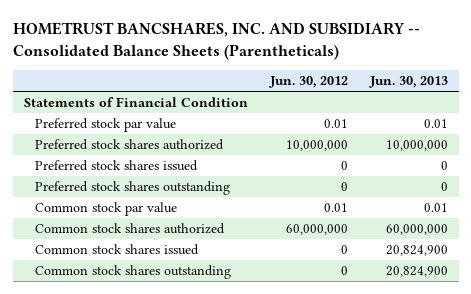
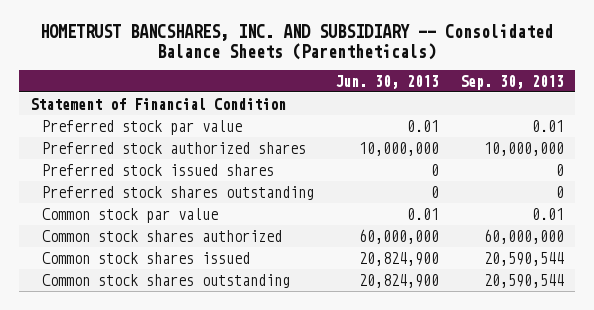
[268,76,348,89] Jun. 30, 2012 -> none
none -> [460,74,565,90] Sep. 30, 2013
[23,97,248,108] Statements of Financial Condition -> [29,97,286,110] Statement of Financial Condition
[34,139,224,151] Preferred stock shares authorized -> [42,141,307,154] Preferred stock authorized shares
[34,160,198,172] Preferred stock shares issued -> [42,163,275,176] Preferred stock issued shares

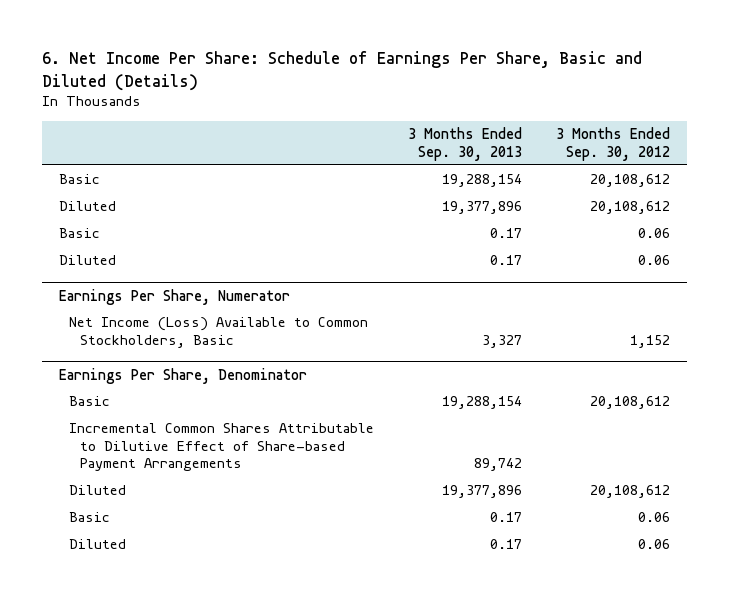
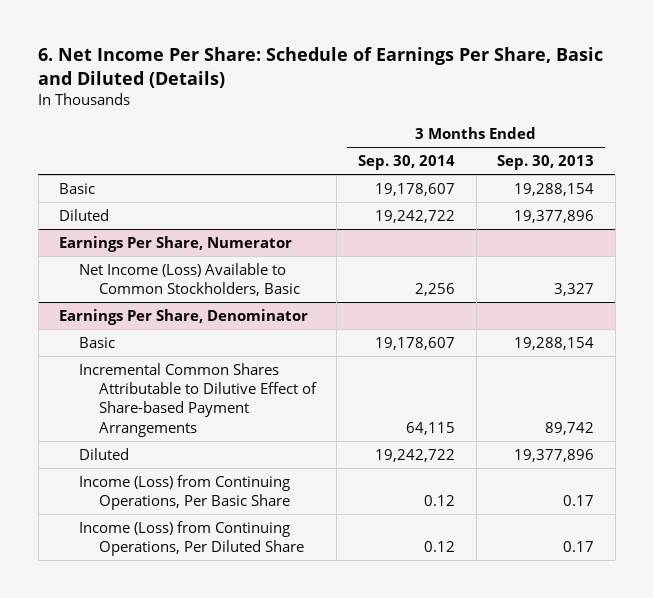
[556,127,671,161] 3 Months Ended Sep. 30, 2012 -> none
none -> [357,154,455,170] Sep. 30, 2014
[58,228,100,239] Basic -> none
[58,255,116,266] Diluted -> none
[69,512,111,523] Basic -> none
[69,539,127,550] Diluted -> none
none -> [78,474,290,511] Income (Loss) from Continuing Operations, Per Basic Share
none -> [78,520,304,557] Income (Loss) from Continuing Operations, Per Diluted Share

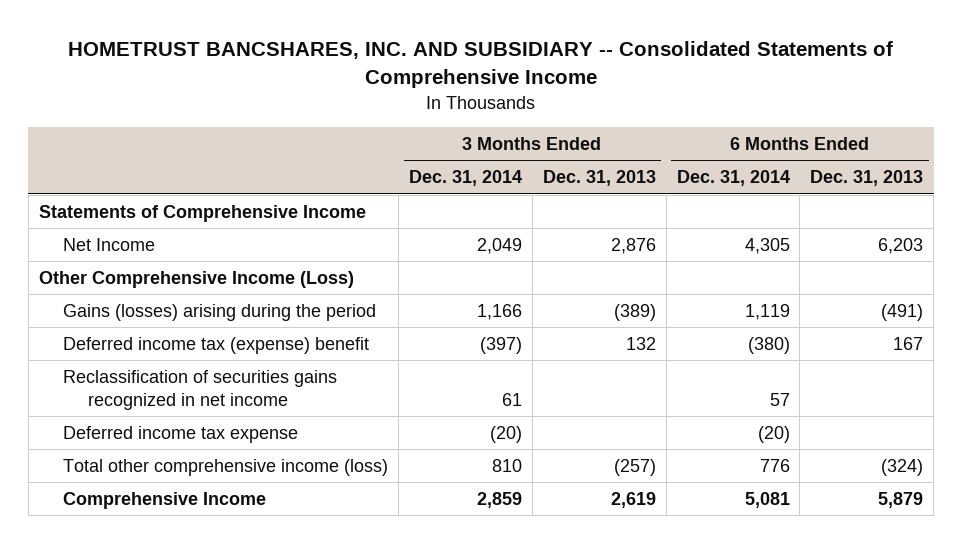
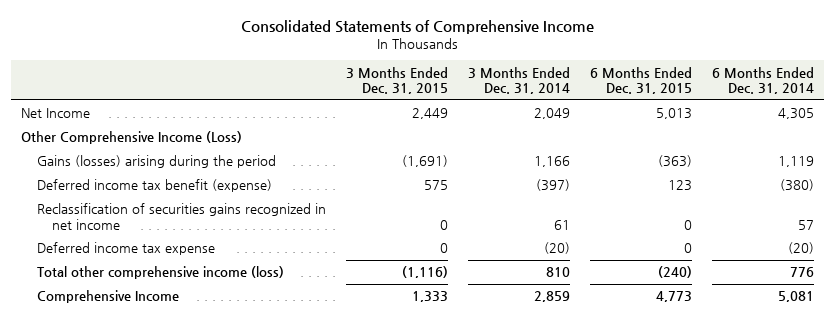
[68,41,894,89] HOMETRUST BANCSHARES, INC. AND SUBSIDIARY -- Consolidated Statements of Comprehensive Income -> [240,19,594,34] Consolidated Statements of Comprehensive Income
[542,170,656,187] Dec. 31, 2013 -> none
[810,170,924,187] Dec. 31, 2013 -> none
none -> [345,66,448,95] 3 Months Ended Dec. 31, 2015
none -> [590,66,693,95] 6 Months Ended Dec. 31, 2015
[38,204,366,222] Statements of Comprehensive Income -> none
[63,336,370,354] Deferred income tax (expense) benefit -> [36,179,272,193] Deferred income tax benefit (expense)

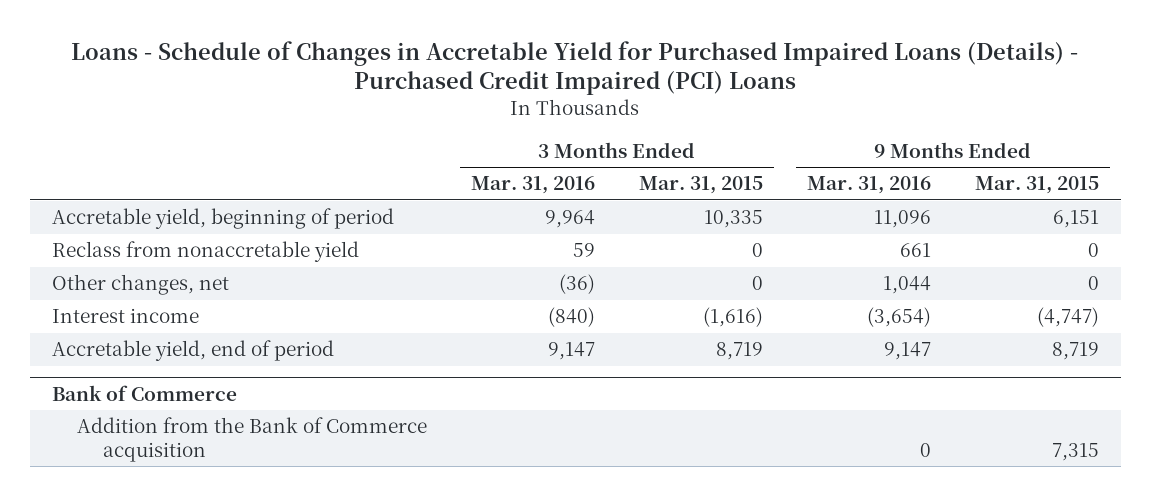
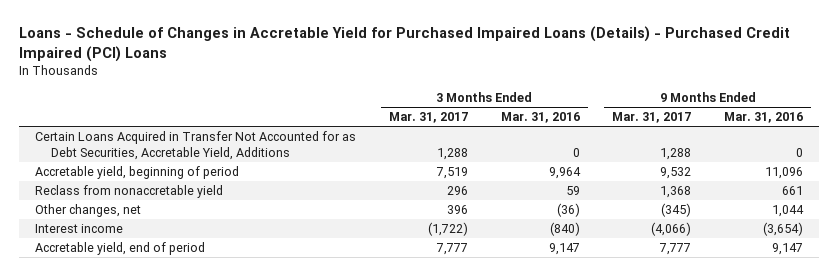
[639,176,764,195] Mar. 31, 2015 -> none
[974,176,1099,195] Mar. 31, 2015 -> none
none -> [388,112,468,124] Mar. 31, 2017
none -> [612,112,692,124] Mar. 31, 2017
none -> [35,131,357,160] Certain Loans Acquired in Transfer Not Accounted for as Debt Securities, Accretable Yield, Additions
[51,385,237,402] Bank of Commerce -> none
[77,417,428,462] Addition from the Bank of Commerce acquisition -> none

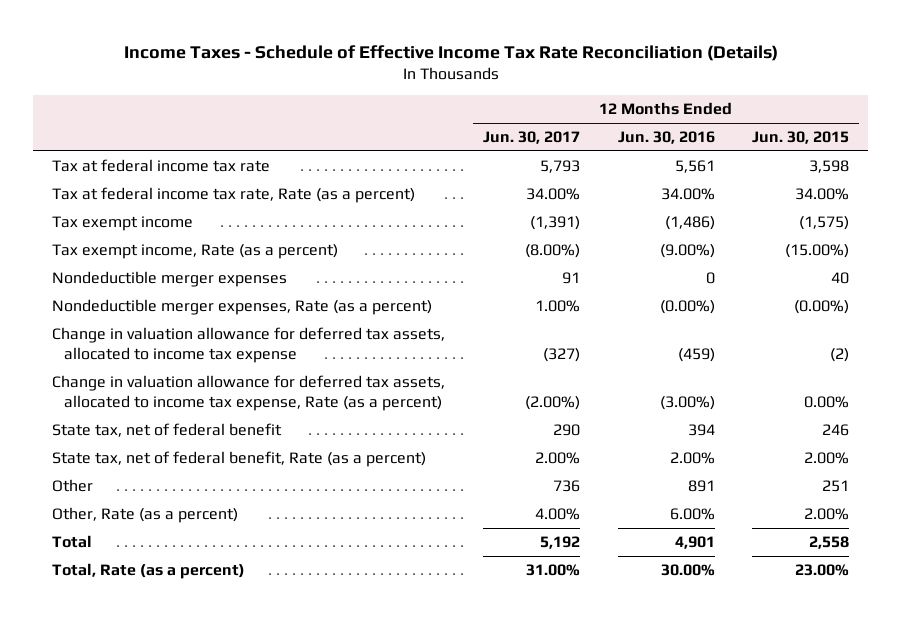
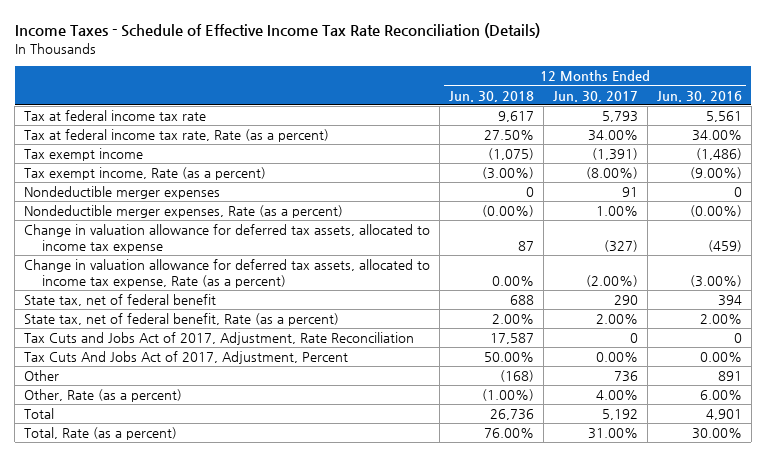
[752,131,850,145] Jun. 30, 2015 -> none
none -> [448,90,534,102] Jun. 30, 2018
none -> [24,332,415,346] Tax Cuts and Jobs Act of 2017, Adjustment, Rate Reconciliation
none -> [24,351,349,365] Tax Cuts And Jobs Act of 2017, Adjustment, Percent

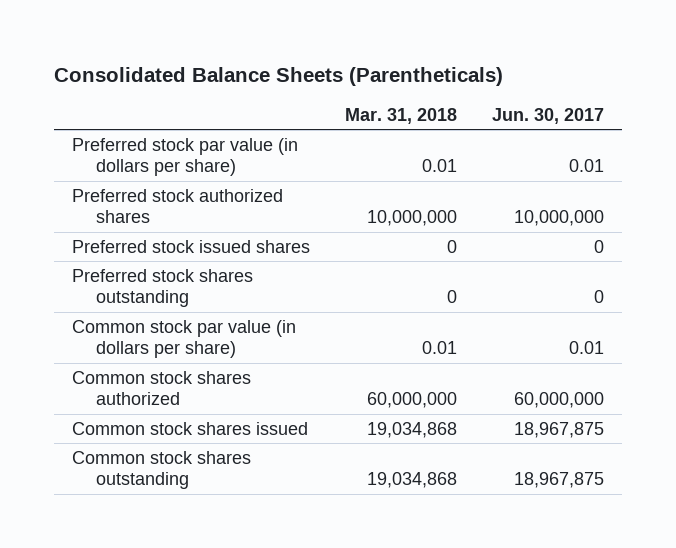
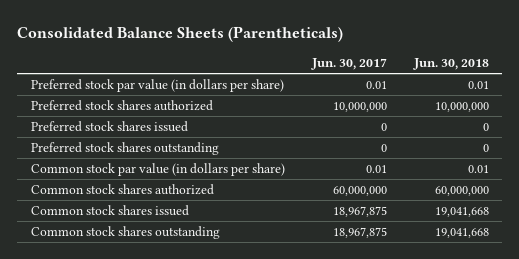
[345,107,458,124] Mar. 31, 2018 -> none
none -> [412,58,489,71] Jun. 30, 2018
[71,188,283,224] Preferred stock authorized shares -> [30,99,213,111] Preferred stock shares authorized
[71,239,310,253] Preferred stock issued shares -> [30,120,188,132] Preferred stock shares issued

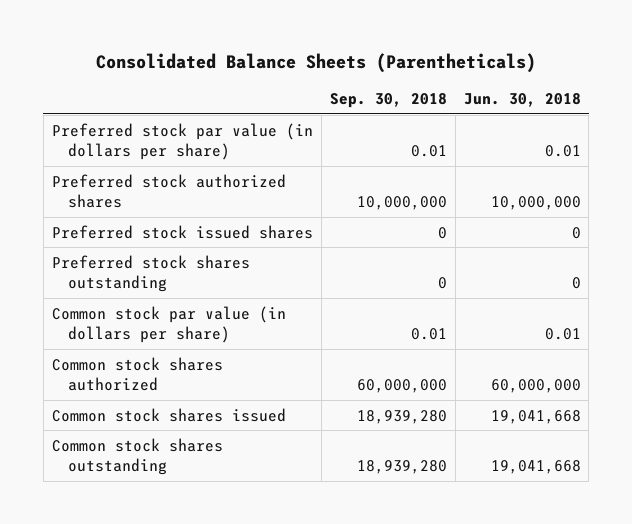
[310,58,387,71] Jun. 30, 2017 -> none
none -> [329,93,447,109] Sep. 30, 2018
[30,99,213,111] Preferred stock shares authorized -> [51,173,286,208] Preferred stock authorized shares
[30,120,188,132] Preferred stock shares issued -> [51,224,313,239] Preferred stock issued shares

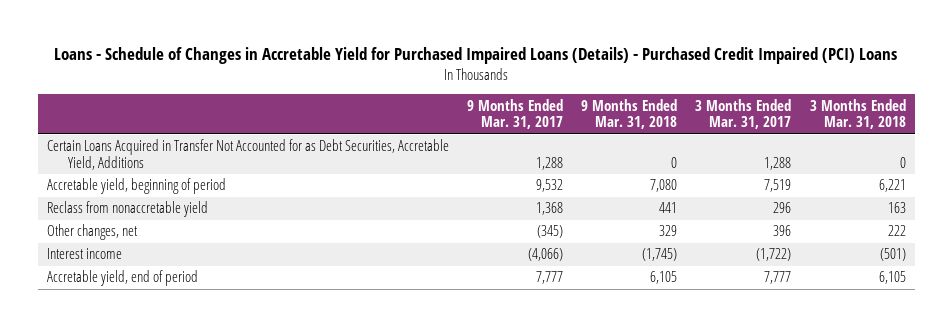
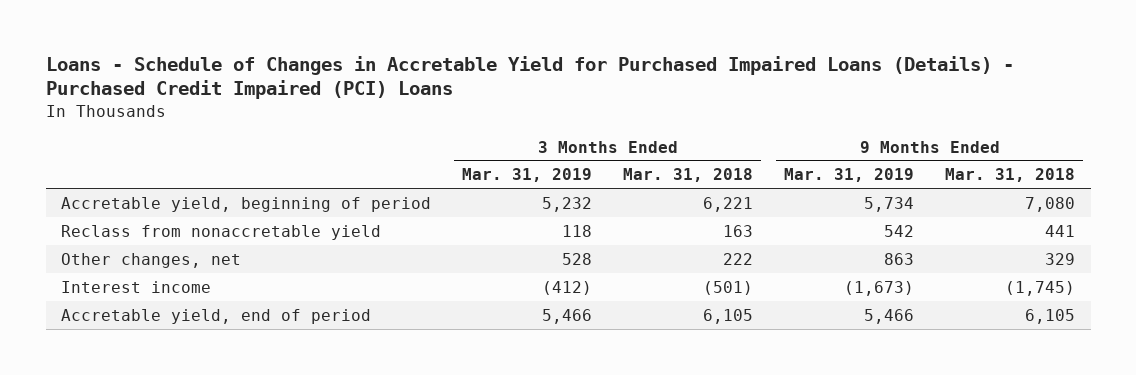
[467,98,564,130] 9 Months Ended Mar. 31, 2017 -> none
[695,98,792,130] 3 Months Ended Mar. 31, 2017 -> none
none -> [462,168,593,183] Mar. 31, 2019
none -> [784,168,915,183] Mar. 31, 2019
[46,139,449,171] Certain Loans Acquired in Transfer Not Accounted for as Debt Securities, Accretable Yield, Additions -> none

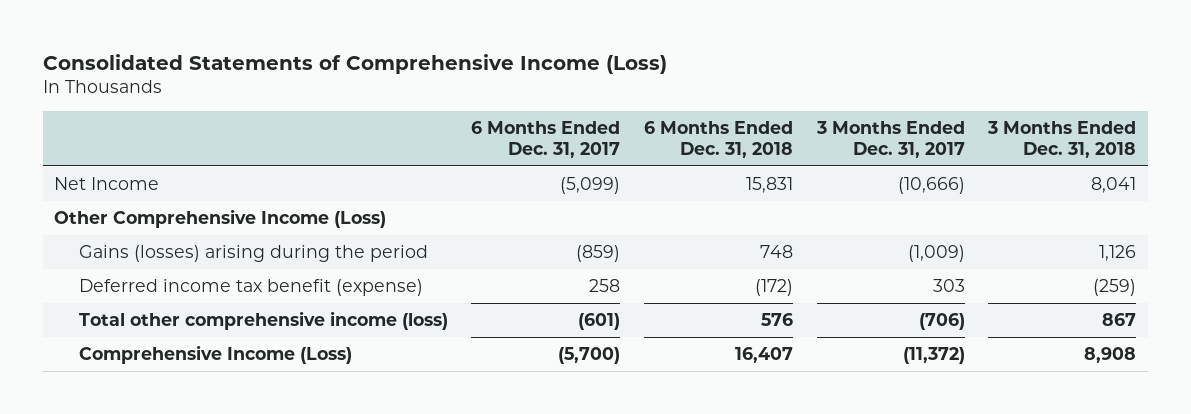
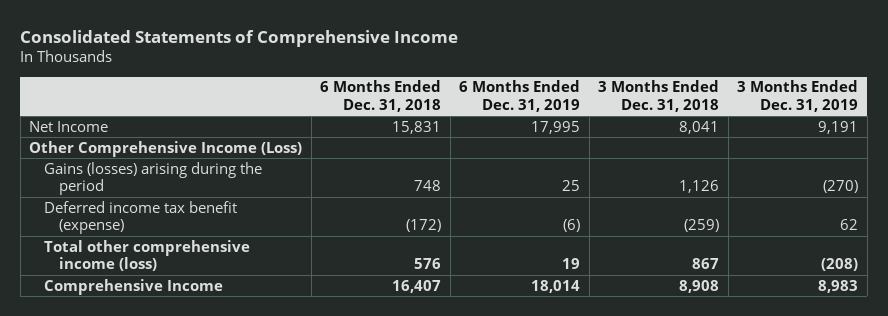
[42,53,667,74] Consolidated Statements of Comprehensive Income (Loss) -> [20,29,459,47] Consolidated Statements of Comprehensive Income
[471,120,621,159] 6 Months Ended Dec. 31, 2017 -> none
[815,120,965,159] 3 Months Ended Dec. 31, 2017 -> none
none -> [459,80,581,112] 6 Months Ended Dec. 31, 2019
none -> [737,80,859,112] 3 Months Ended Dec. 31, 2019
[78,345,352,365] Comprehensive Income (Loss) -> [44,278,224,295] Comprehensive Income

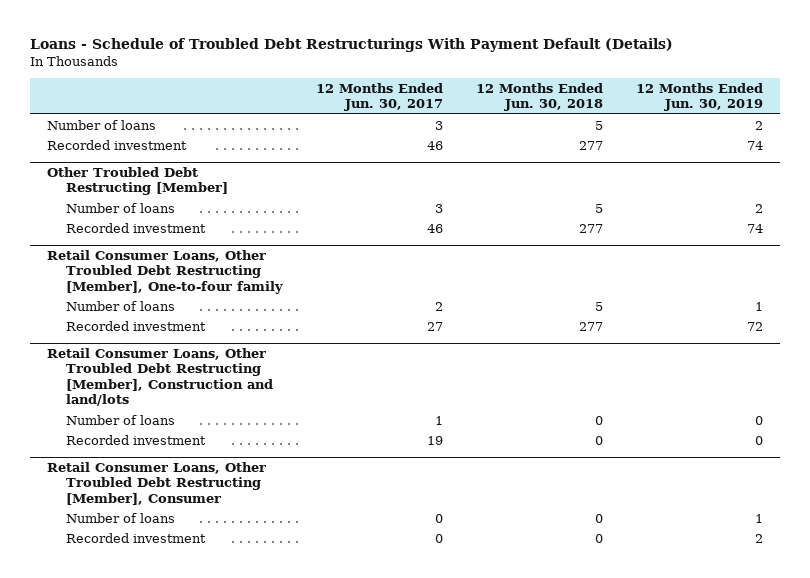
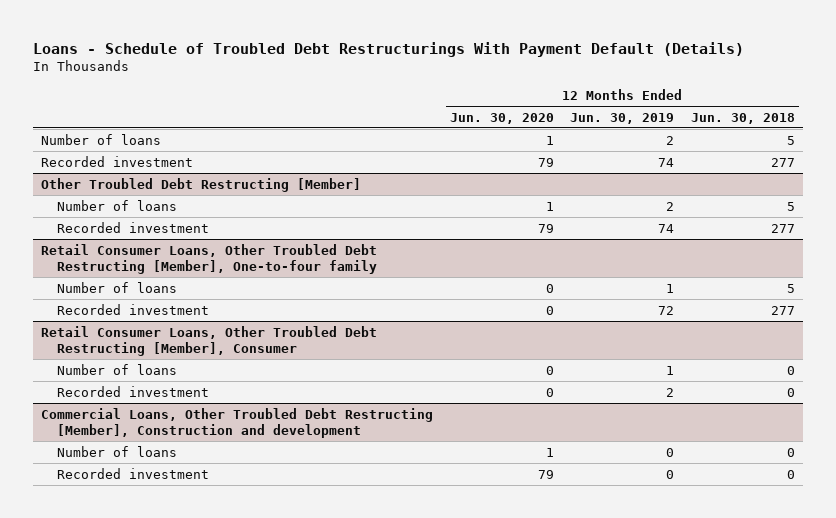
[315,82,443,112] 12 Months Ended Jun. 30, 2017 -> none
none -> [449,112,554,124] Jun. 30, 2020
[46,348,273,406] Retail Consumer Loans, Other Troubled Debt Restructing [Member], Construction and land/lots -> none
[65,414,175,425] Number of loans -> none
[65,434,206,445] Recorded investment -> none
none -> [41,407,434,439] Commercial Loans, Other Troubled Debt Restructing [Member], Construction and development
none -> [57,445,178,457] Number of loans
none -> [57,467,210,479] Recorded investment

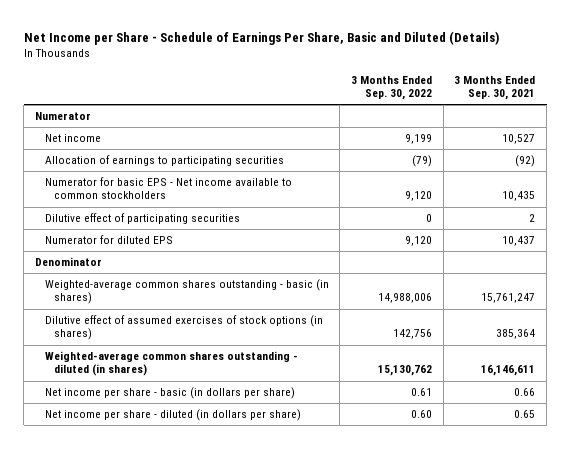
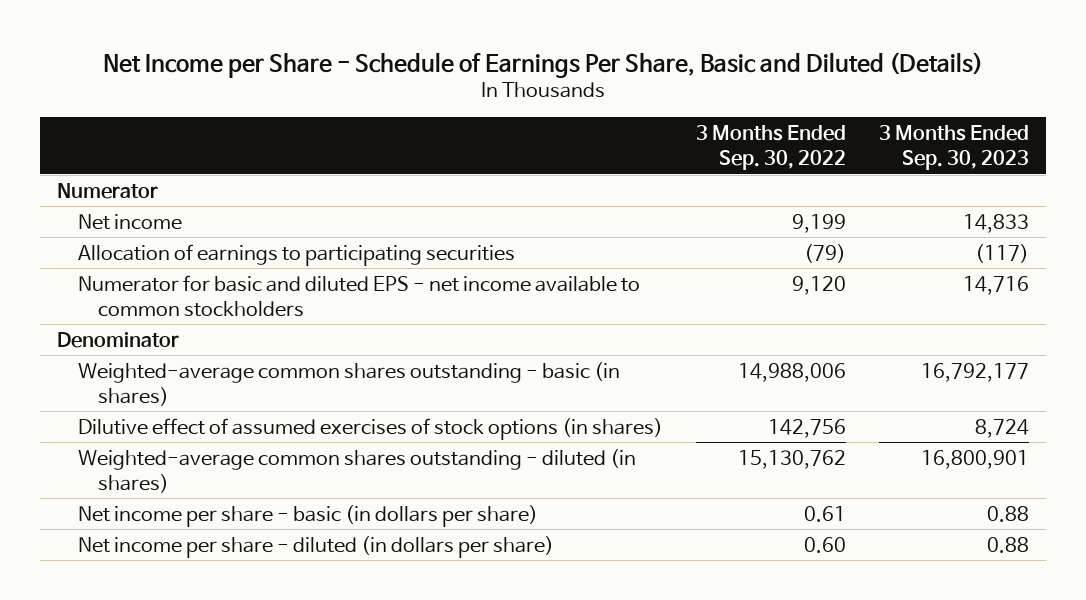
[454,75,536,101] 3 Months Ended Sep. 30, 2021 -> none
none -> [879,124,1030,171] 3 Months Ended Sep. 30, 2023
[44,213,240,225] Dilutive effect of participating securities -> none
[44,235,173,245] Numerator for diluted EPS -> none
[44,177,292,200] Numerator for basic EPS - Net income available to common stockholders -> [77,274,640,317] Numerator for basic and diluted EPS - net income available to common stockholders

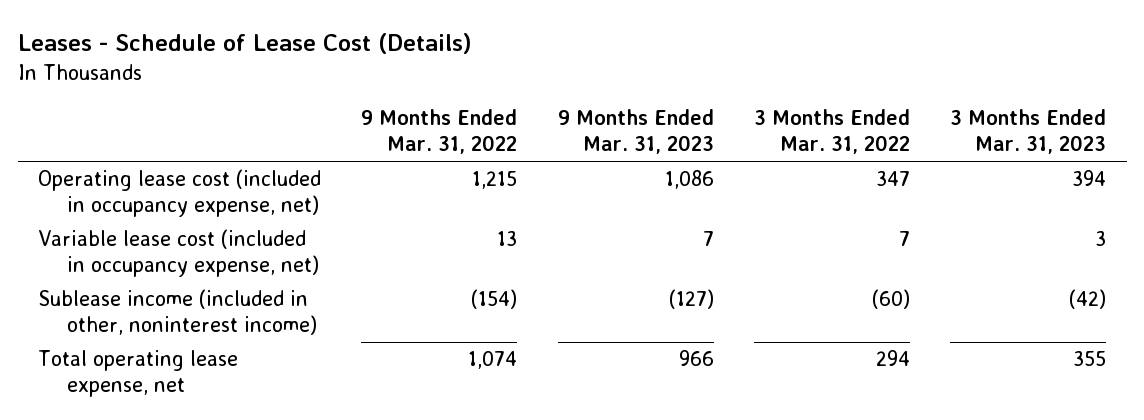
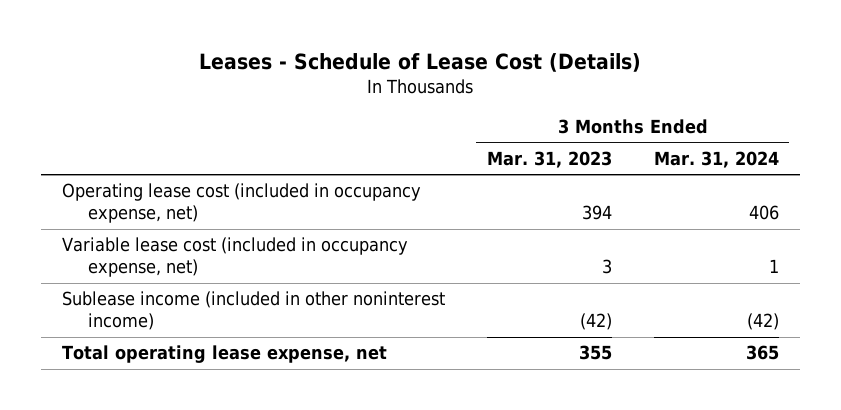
[361,109,518,155] 9 Months Ended Mar. 31, 2022 -> none
[557,109,714,155] 9 Months Ended Mar. 31, 2023 -> none
[754,109,911,155] 3 Months Ended Mar. 31, 2022 -> none
none -> [653,150,779,168] Mar. 31, 2024
[37,289,318,336] Sublease income (included in other, noninterest income) -> [61,291,445,331] Sublease income (included in other noninterest income)

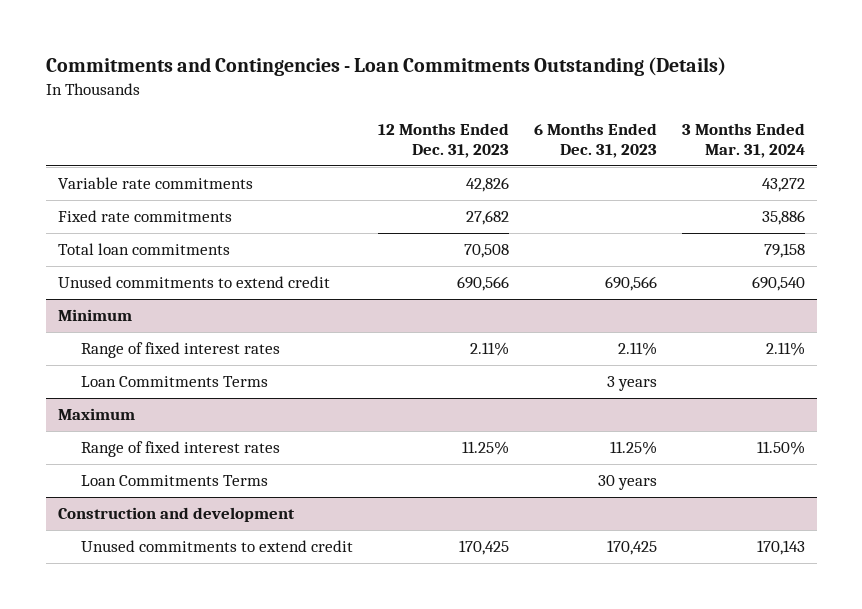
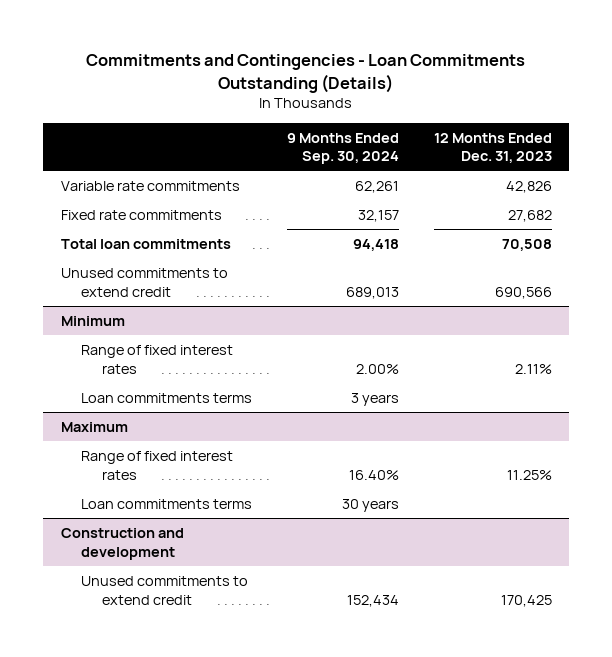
[533,122,657,159] 6 Months Ended Dec. 31, 2023 -> none
[681,122,805,159] 3 Months Ended Mar. 31, 2024 -> none
none -> [287,132,400,165] 9 Months Ended Sep. 30, 2024
[81,376,269,388] Loan Commitments Terms -> [81,392,253,403] Loan commitments terms
[81,475,269,487] Loan Commitments Terms -> [81,498,253,509] Loan commitments terms

